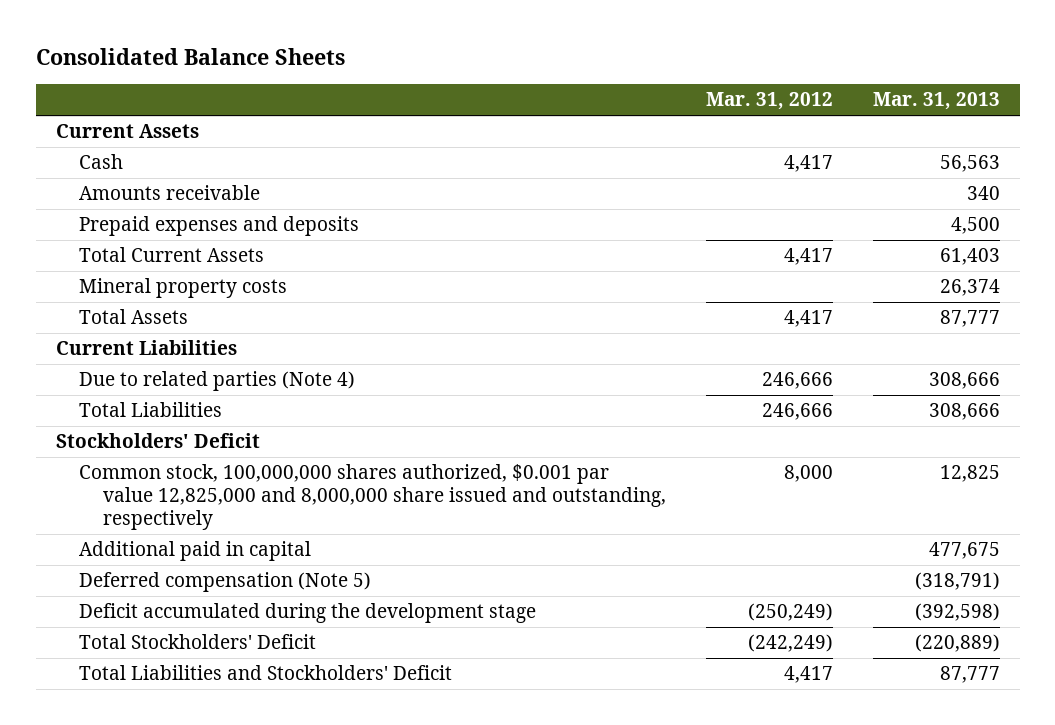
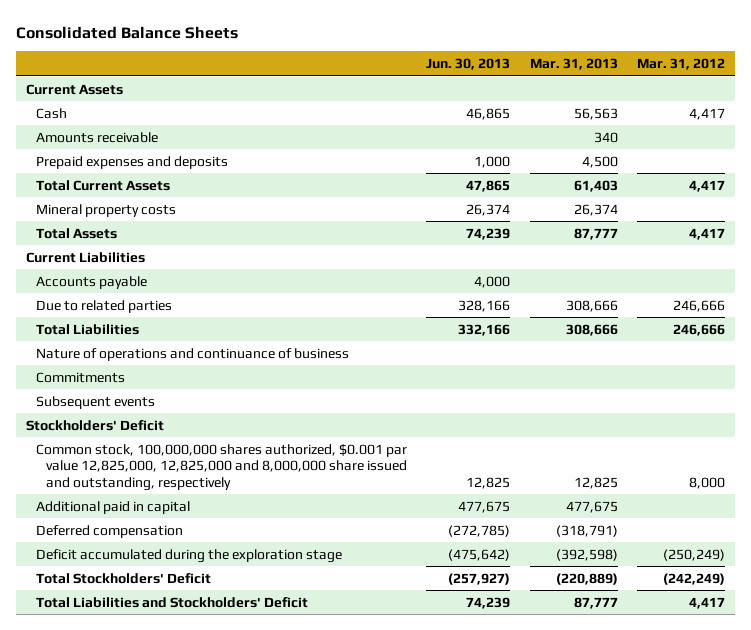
none -> [426,57,511,70] Jun. 30, 2013
none -> [35,275,147,289] Accounts payable
[79,371,356,392] Due to related parties (Note 4) -> [35,299,172,313] Due to related parties
none -> [35,347,349,361] Nature of operations and continuance of business
none -> [35,371,125,383] Commitments
none -> [35,395,155,409] Subsequent events
[79,464,666,531] Common stock, 100,000,000 shares authorized, $0.001 par value 12,825,000 and 8,000,000 share issued and outstanding, respectively -> [35,443,407,491] Common stock, 100,000,000 shares authorized, $0.001 par value 12,825,000, 12,825,000 and 8,000,000 share issued and outstanding, respectively
[79,572,372,593] Deferred compensation (Note 5) -> [35,524,183,538] Deferred compensation
[79,603,537,624] Deficit accumulated during the development stage -> [35,548,342,563] Deficit accumulated during the exploration stage

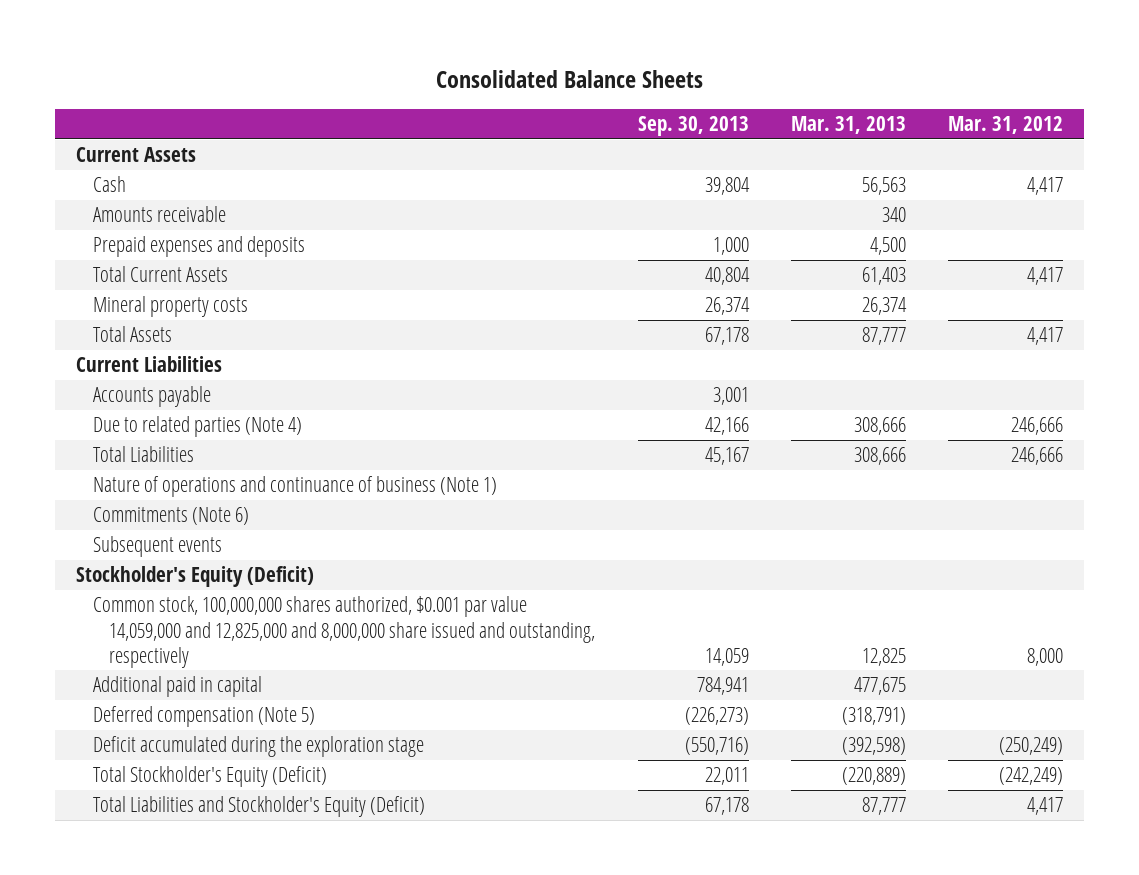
[426,57,511,70] Jun. 30, 2013 -> none
none -> [637,116,749,137] Sep. 30, 2013
[35,299,172,313] Due to related parties -> [92,416,302,438] Due to related parties (Note 4)
[35,347,349,361] Nature of operations and continuance of business -> [92,476,497,498] Nature of operations and continuance of business (Note 1)
[35,371,125,383] Commitments -> [92,507,249,526] Commitments (Note 6)
[25,419,164,431] Stockholders' Deficit -> [76,566,315,588] Stockholder's Equity (Deficit)
[35,443,407,491] Common stock, 100,000,000 shares authorized, $0.001 par value 12,825,000, 12,825,000 and 8,000,000 share issued and outstanding, respectively -> [92,596,596,668] Common stock, 100,000,000 shares authorized, $0.001 par value 14,059,000 and 12,825,000 and 8,000,000 share issued and outstanding, respectively
[35,524,183,538] Deferred compensation -> [92,706,315,728] Deferred compensation (Note 5)
[35,572,211,584] Total Stockholders' Deficit -> [92,766,327,788] Total Stockholder's Equity (Deficit)
[35,596,308,608] Total Liabilities and Stockholders' Deficit -> [92,796,425,818] Total Liabilities and Stockholder's Equity (Deficit)

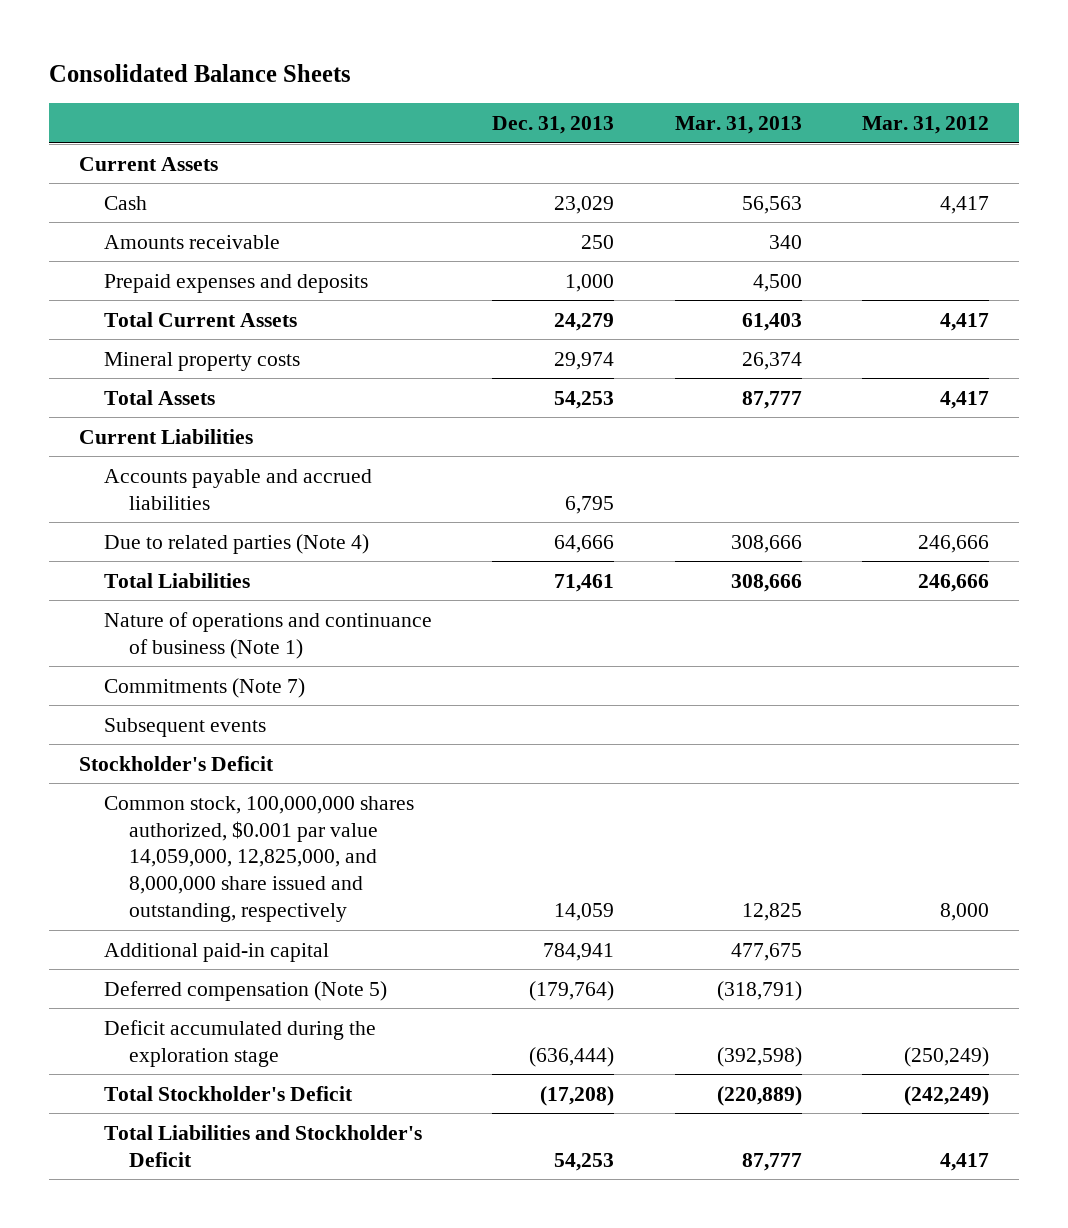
[637,116,749,137] Sep. 30, 2013 -> none
none -> [492,116,615,135] Dec. 31, 2013
[92,386,211,408] Accounts payable -> [104,468,373,510] Accounts payable and accrued liabilities
[92,507,249,526] Commitments (Note 6) -> [104,677,306,698] Commitments (Note 7)
[76,566,315,588] Stockholder's Equity (Deficit) -> [78,755,274,771] Stockholder's Deficit
[92,596,596,668] Common stock, 100,000,000 shares authorized, $0.001 par value 14,059,000 and 12,825,000 and 8,000,000 share issued and outstanding, respectively -> [104,795,415,923] Common stock, 100,000,000 shares authorized, $0.001 par value 14,059,000, 12,825,000, and 8,000,000 share issued and outstanding, respectively
[92,676,262,698] Additional paid in capital -> [104,942,330,962] Additional paid-in capital
[92,766,327,788] Total Stockholder's Equity (Deficit) -> [104,1085,354,1101] Total Stockholder's Deficit
[92,796,425,818] Total Liabilities and Stockholder's Equity (Deficit) -> [104,1124,423,1167] Total Liabilities and Stockholder's Deficit

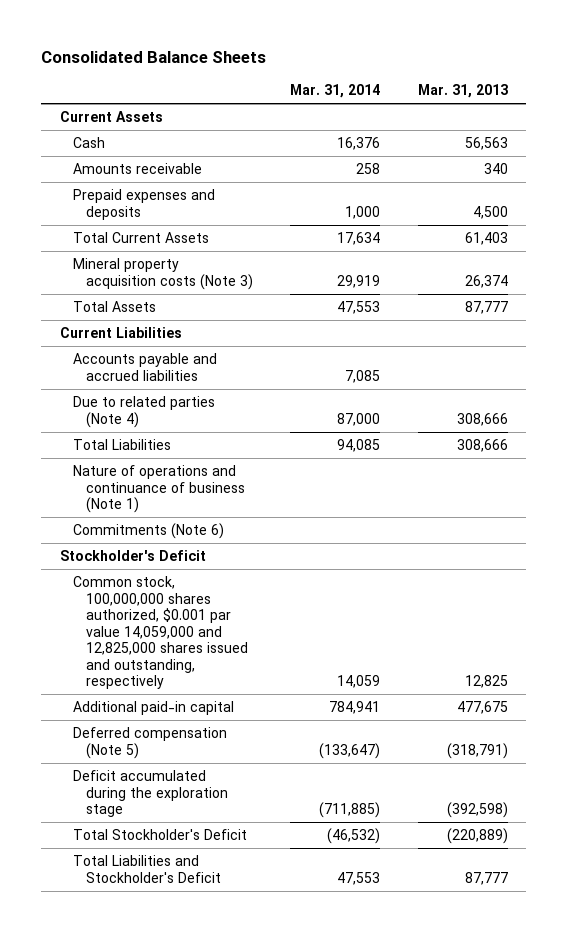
[492,116,615,135] Dec. 31, 2013 -> none
[862,116,990,135] Mar. 31, 2012 -> none
none -> [290,84,381,99] Mar. 31, 2014
[104,351,301,371] Mineral property costs -> [72,258,253,290] Mineral property acquisition costs (Note 3)
[104,717,267,737] Subsequent events -> none
[104,677,306,698] Commitments (Note 7) -> [72,523,224,540] Commitments (Note 6)
[104,795,415,923] Common stock, 100,000,000 shares authorized, $0.001 par value 14,059,000, 12,825,000, and 8,000,000 share issued and outstanding, respectively -> [72,576,248,690] Common stock, 100,000,000 shares authorized, $0.001 par value 14,059,000 and 12,825,000 shares issued and outstanding, respectively

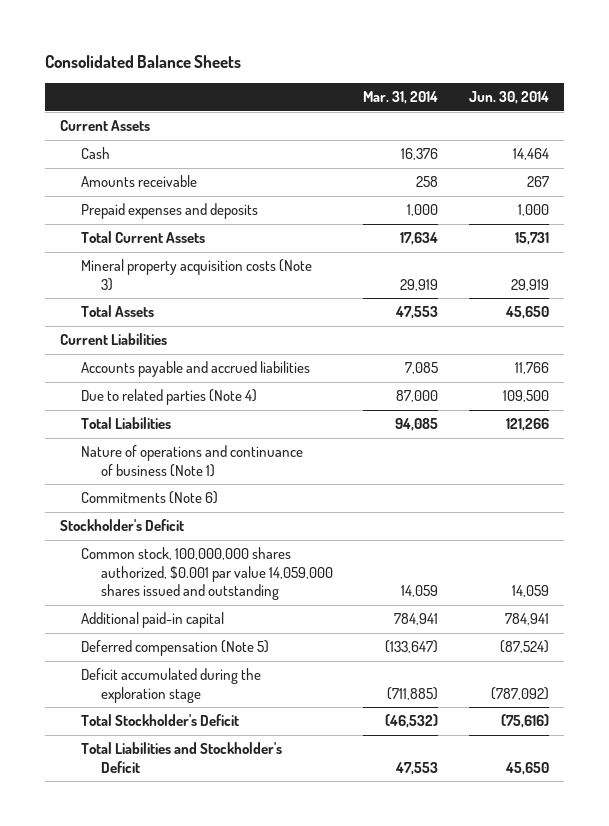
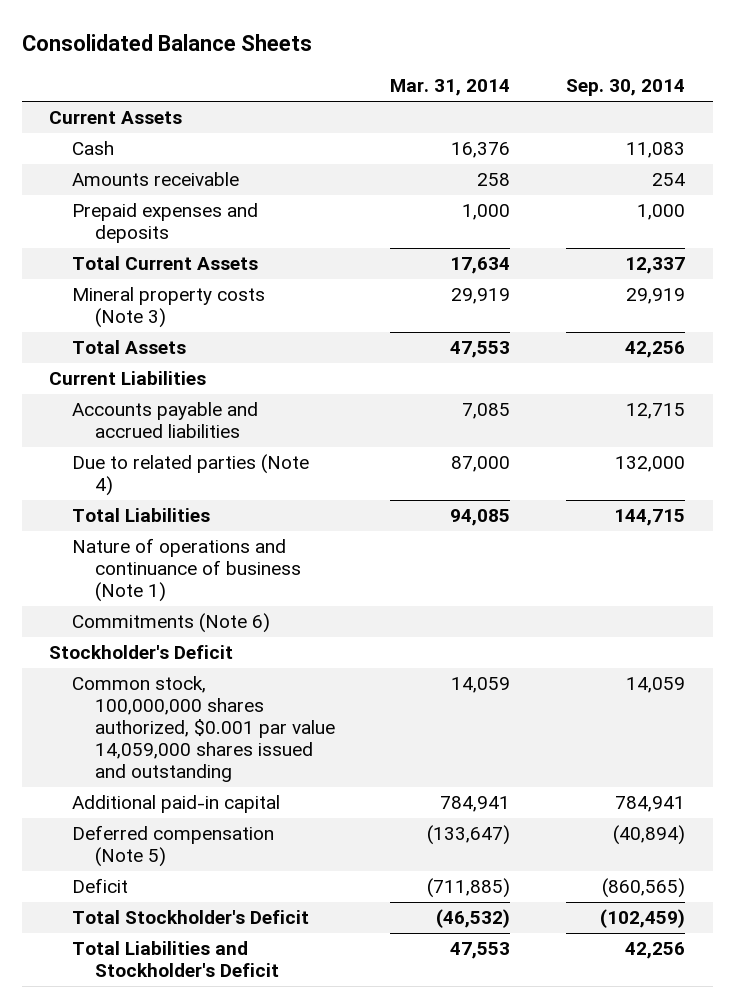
[469,91,550,105] Jun. 30, 2014 -> none
none -> [565,79,685,97] Sep. 30, 2014
[80,259,312,291] Mineral property acquisition costs (Note 3) -> [72,287,266,329] Mineral property costs (Note 3)
[80,668,261,703] Deficit accumulated during the exploration stage -> [72,878,129,894] Deficit

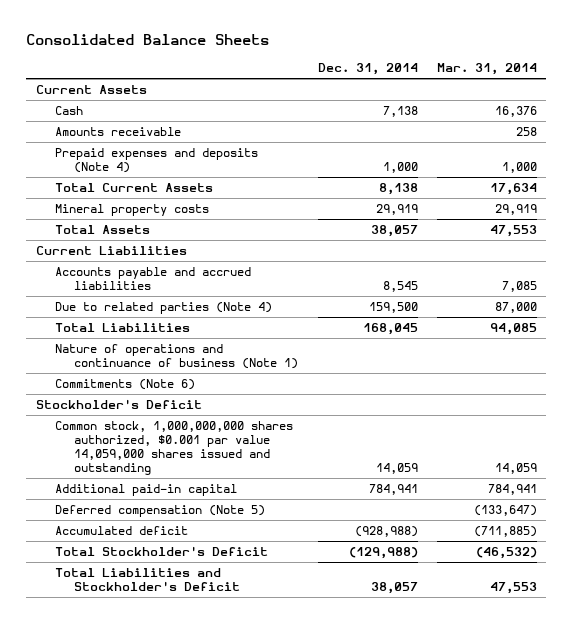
[565,79,685,97] Sep. 30, 2014 -> none
none -> [317,63,418,76] Dec. 31, 2014
[72,203,259,244] Prepaid expenses and deposits -> [55,148,259,174] Prepaid expenses and deposits (Note 4)
[72,287,266,329] Mineral property costs (Note 3) -> [55,204,210,217] Mineral property costs
[72,676,336,783] Common stock, 100,000,000 shares authorized, $0.001 par value 14,059,000 shares issued and outstanding -> [55,421,294,476] Common stock, 1,000,000,000 shares authorized, $0.001 par value 14,059,000 shares issued and outstanding
[72,878,129,894] Deficit -> [55,526,189,536] Accumulated deficit

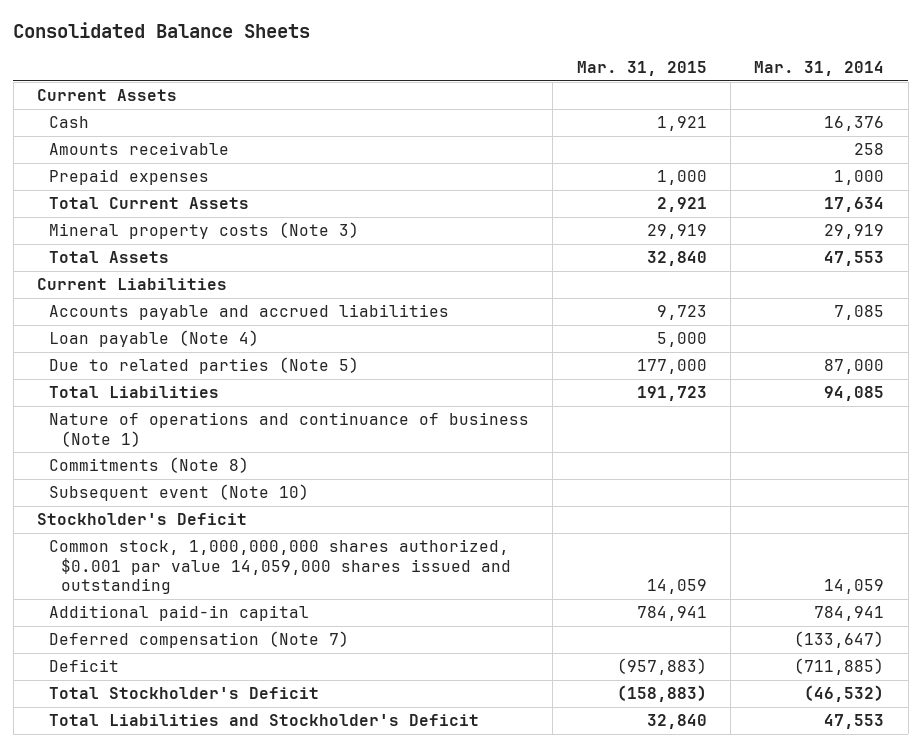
[317,63,418,76] Dec. 31, 2014 -> none
none -> [576,61,707,77] Mar. 31, 2015
[55,148,259,174] Prepaid expenses and deposits (Note 4) -> none
none -> [48,169,209,186] Prepaid expenses
[55,204,210,217] Mineral property costs -> [48,222,359,240] Mineral property costs (Note 3)
none -> [48,330,259,348] Loan payable (Note 4)
[55,302,273,315] Due to related parties (Note 4) -> [48,357,359,375] Due to related parties (Note 5)
[55,379,196,391] Commitments (Note 6) -> [48,457,249,474] Commitments (Note 8)
none -> [48,484,309,502] Subsequent event (Note 10)
[55,505,266,518] Deferred compensation (Note 5) -> [48,631,349,649] Deferred compensation (Note 7)
[55,526,189,536] Accumulated deficit -> [48,659,119,673] Deficit

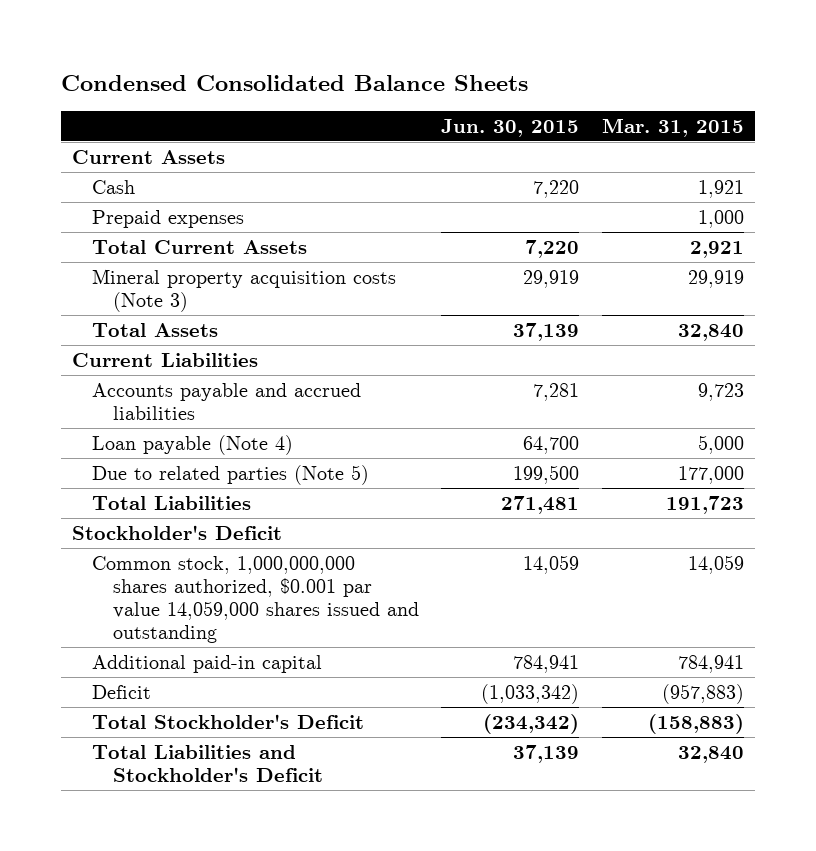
[13,21,311,38] Consolidated Balance Sheets -> [60,75,528,92] Condensed Consolidated Balance Sheets
[754,61,885,77] Mar. 31, 2014 -> none
none -> [441,118,580,137] Jun. 30, 2015
[48,142,229,156] Amounts receivable -> none
[48,222,359,240] Mineral property costs (Note 3) -> [92,268,397,312] Mineral property acquisition costs (Note 3)
[48,412,529,447] Nature of operations and continuance of business (Note 1) -> none
[48,457,249,474] Commitments (Note 8) -> none
[48,484,309,502] Subsequent event (Note 10) -> none
[48,631,349,649] Deferred compensation (Note 7) -> none

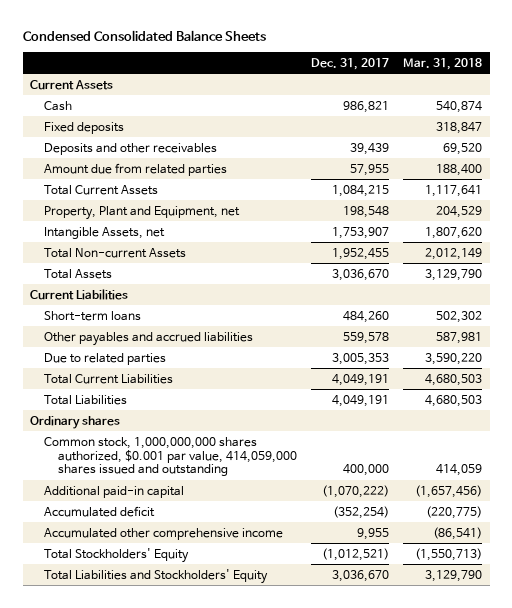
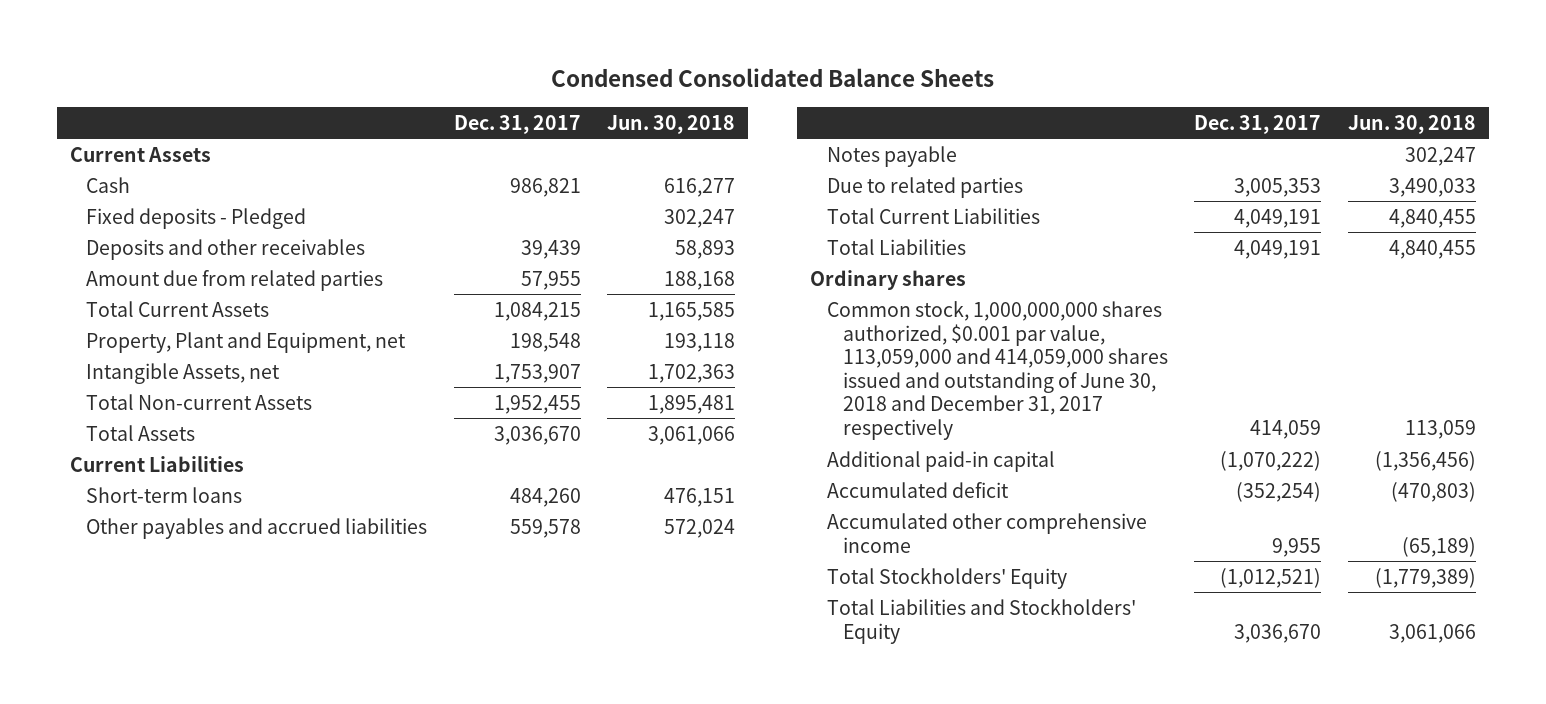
[403,57,483,70] Mar. 31, 2018 -> none
none -> [607,114,736,134] Jun. 30, 2018
[43,121,124,134] Fixed deposits -> [86,207,307,229] Fixed deposits - Pledged
none -> [826,145,957,167] Notes payable
[43,436,297,477] Common stock, 1,000,000,000 shares authorized, $0.001 par value, 414,059,000 shares issued and outstanding -> [826,300,1168,441] Common stock, 1,000,000,000 shares authorized, $0.001 par value, 113,059,000 and 414,059,000 shares issued and outstanding of June 30, 2018 and December 31, 2017 respectively
[343,464,390,477] 400,000 -> [1250,420,1322,440] 414,059

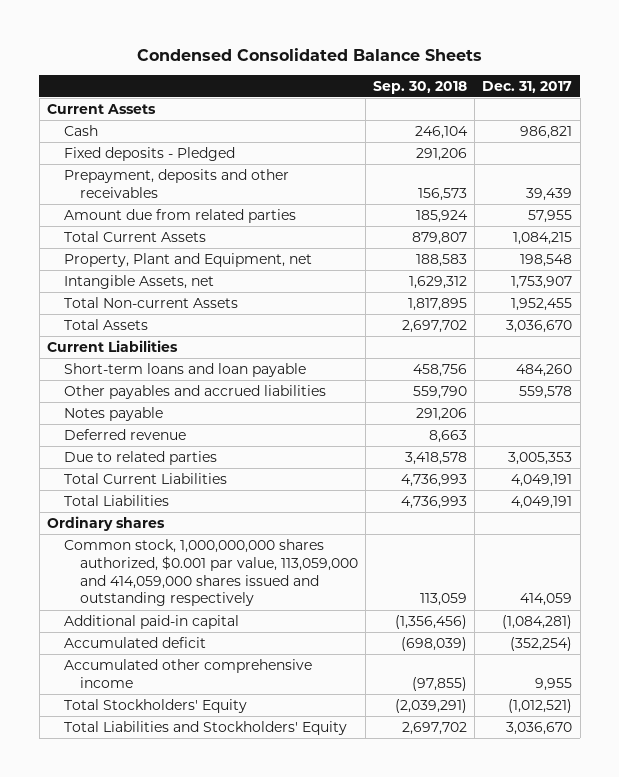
[607,114,736,134] Jun. 30, 2018 -> none
none -> [373,80,468,94] Sep. 30, 2018
[86,238,366,260] Deposits and other receivables -> [63,168,289,198] Prepayment, deposits and other receivables
[86,486,243,503] Short-term loans -> [63,362,306,377] Short-term loans and loan payable
none -> [63,428,186,440] Deferred revenue
[826,300,1168,441] Common stock, 1,000,000,000 shares authorized, $0.001 par value, 113,059,000 and 414,059,000 shares issued and outstanding of June 30, 2018 and December 31, 2017 respectively -> [63,538,359,607] Common stock, 1,000,000,000 shares authorized, $0.001 par value, 113,059,000 and 414,059,000 shares issued and outstanding respectively
[1220,450,1322,471] (1,070,222) -> [502,614,573,629] (1,084,281)

